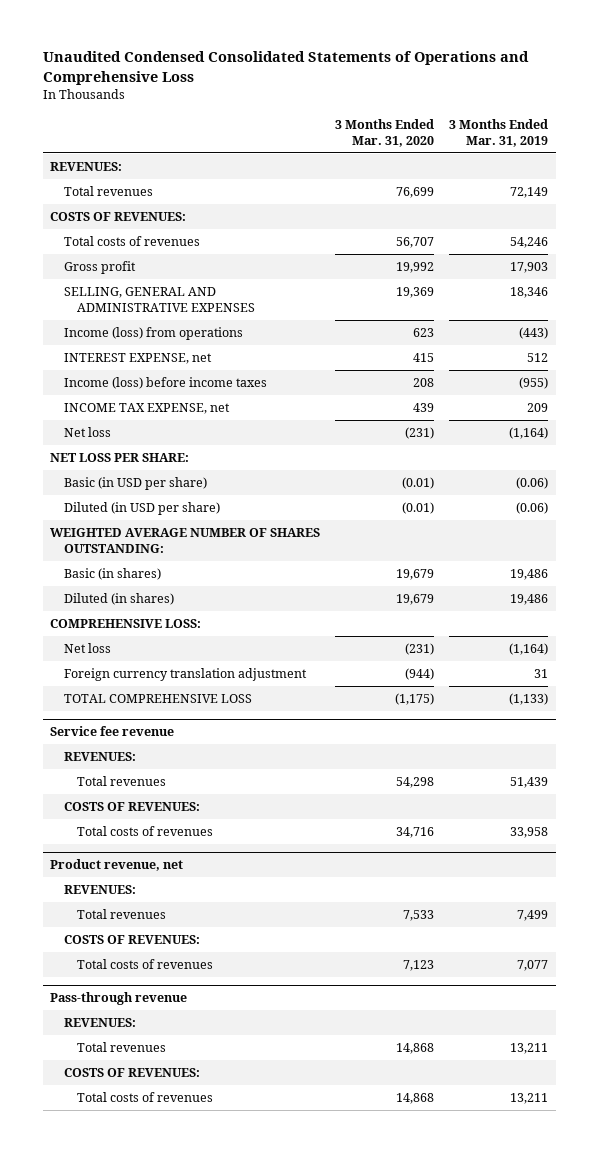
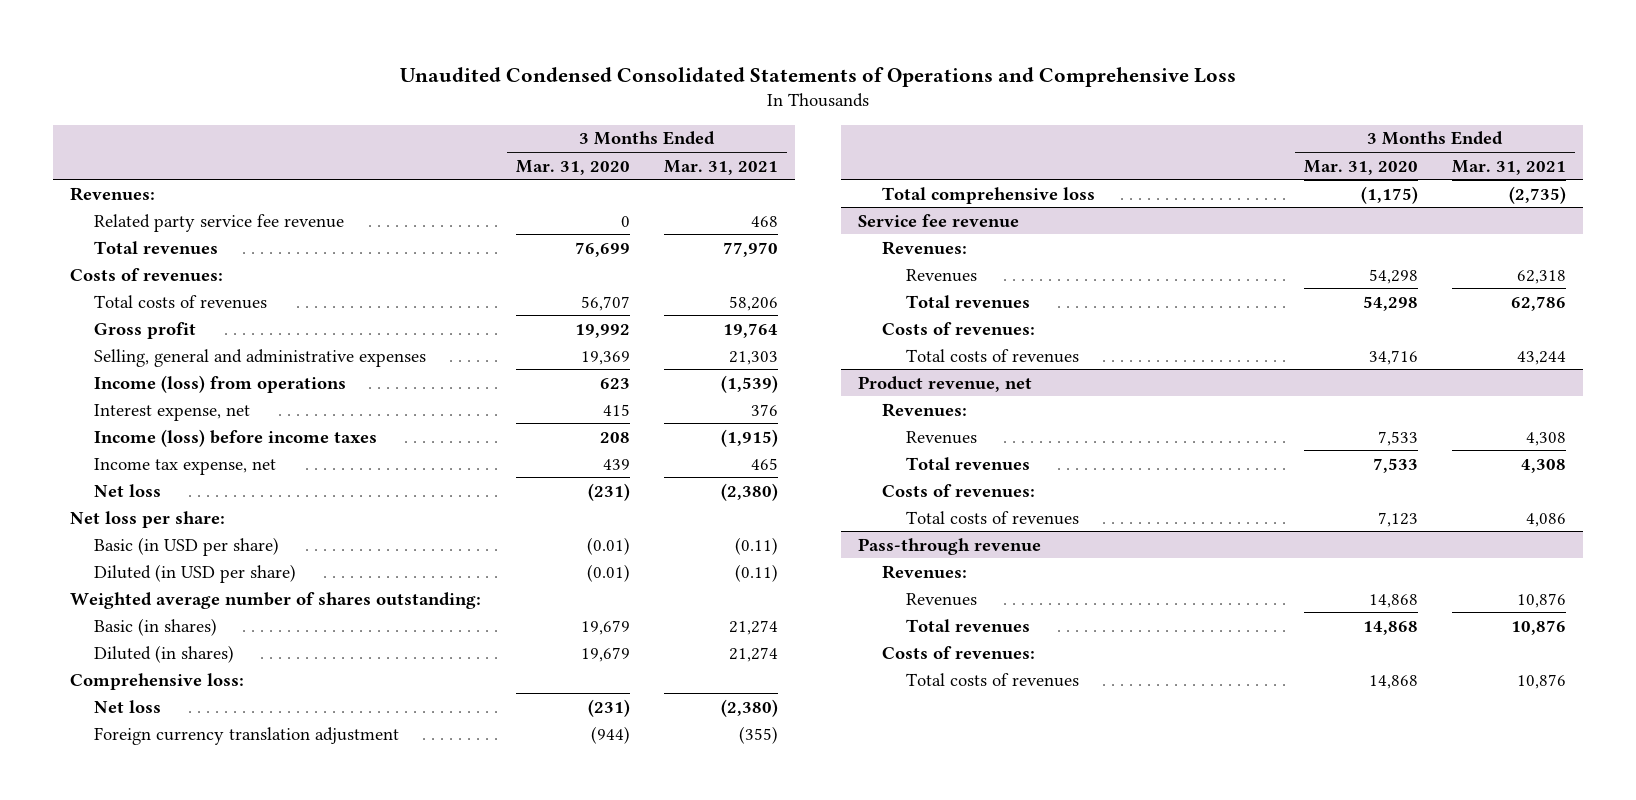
[449,118,549,148] 3 Months Ended Mar. 31, 2019 -> none
none -> [663,159,778,175] Mar. 31, 2021
[50,161,123,171] REVENUES: -> [70,186,156,201] Revenues:
none -> [94,213,345,232] Related party service fee revenue
[50,211,187,221] COSTS OF REVENUES: -> [70,267,224,282] Costs of revenues:
[63,286,256,313] SELLING, GENERAL AND ADMINISTRATIVE EXPENSES -> [94,348,427,367] Selling, general and administrative expenses
[63,352,212,364] INTEREST EXPENSE, net -> [94,403,251,421] Interest expense, net
[63,402,230,414] INCOME TAX EXPENSE, net -> [94,457,277,475] Income tax expense, net
[50,452,190,462] NET LOSS PER SHARE: -> [70,510,226,528] Net loss per share:
[50,527,321,554] WEIGHTED AVERAGE NUMBER OF SHARES OUTSTANDING: -> [70,591,482,609] Weighted average number of shares outstanding:
[50,618,202,628] COMPREHENSIVE LOSS: -> [70,672,245,690] Comprehensive loss:
[63,693,252,703] TOTAL COMPREHENSIVE LOSS -> [882,186,1096,204] Total comprehensive loss
[63,751,136,761] REVENUES: -> [882,240,968,255] Revenues:
none -> [906,268,978,282] Revenues
[63,801,200,811] COSTS OF REVENUES: -> [882,321,1036,336] Costs of revenues:
[63,884,136,894] REVENUES: -> [882,402,968,417] Revenues:
none -> [906,430,978,444] Revenues
[63,934,200,944] COSTS OF REVENUES: -> [882,483,1036,498] Costs of revenues:
[63,1017,136,1027] REVENUES: -> [882,564,968,579] Revenues:
none -> [906,592,978,606] Revenues
[63,1067,200,1077] COSTS OF REVENUES: -> [882,645,1036,660] Costs of revenues:

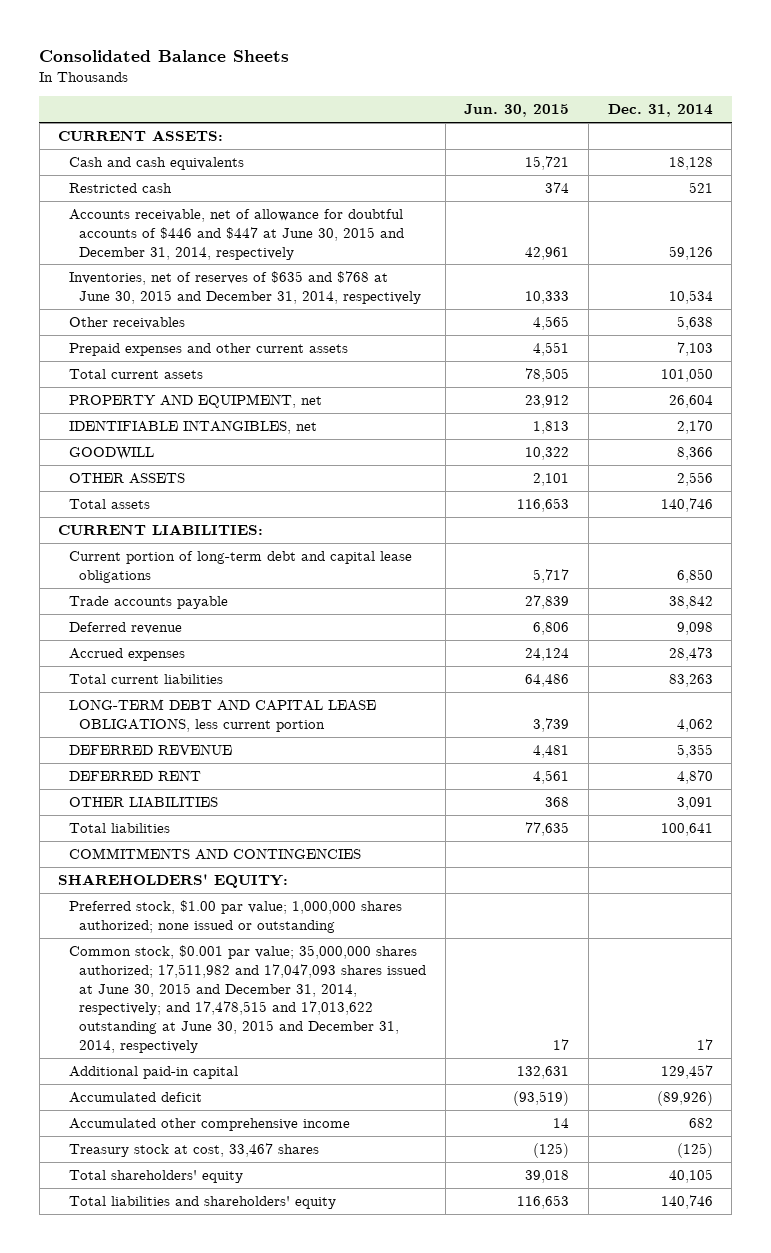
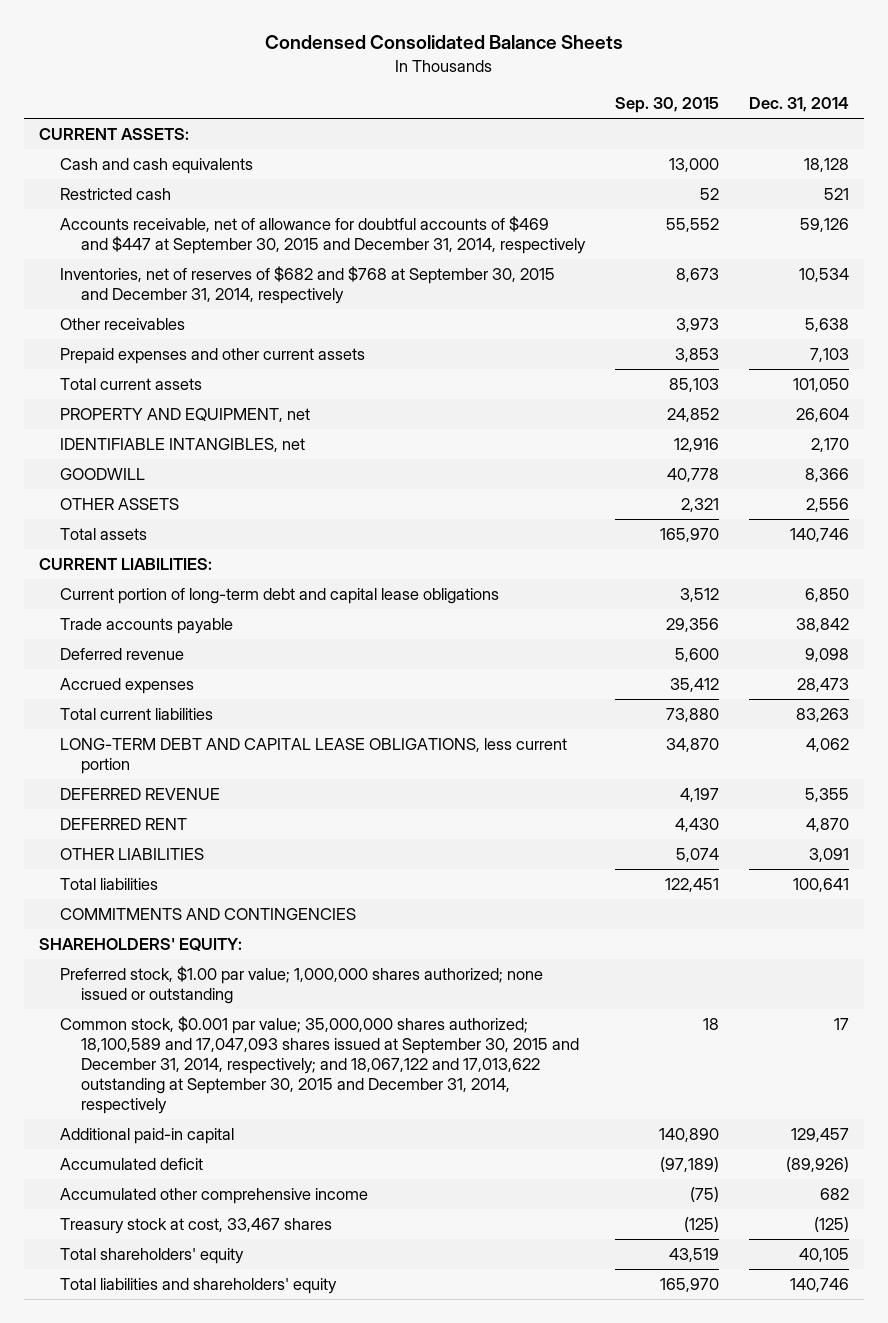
[39,49,290,62] Consolidated Balance Sheets -> [264,35,623,50] Condensed Consolidated Balance Sheets
[464,104,570,118] Jun. 30, 2015 -> none
none -> [614,97,719,114] Sep. 30, 2015
[68,209,404,260] Accounts receivable, net of allowance for doubtful accounts of $446 and $447 at June 30, 2015 and December 31, 2014, respectively -> [59,216,586,255] Accounts receivable, net of allowance for doubtful accounts of $469 and $447 at September 30, 2015 and December 31, 2014, respectively
[68,271,421,304] Inventories, net of reserves of $635 and $768 at June 30, 2015 and December 31, 2014, respectively -> [59,266,555,305] Inventories, net of reserves of $682 and $768 at September 30, 2015 and December 31, 2014, respectively
[68,945,426,1053] Common stock, $0.001 par value; 35,000,000 shares authorized; 17,511,982 and 17,047,093 shares issued at June 30, 2015 and December 31, 2014, respectively; and 17,478,515 and 17,013,622 outstanding at June 30, 2015 and December 31, 2014, respectively -> [59,1016,579,1115] Common stock, $0.001 par value; 35,000,000 shares authorized; 18,100,589 and 17,047,093 shares issued at September 30, 2015 and December 31, 2014, respectively; and 18,067,122 and 17,013,622 outstanding at September 30, 2015 and December 31, 2014, respectively

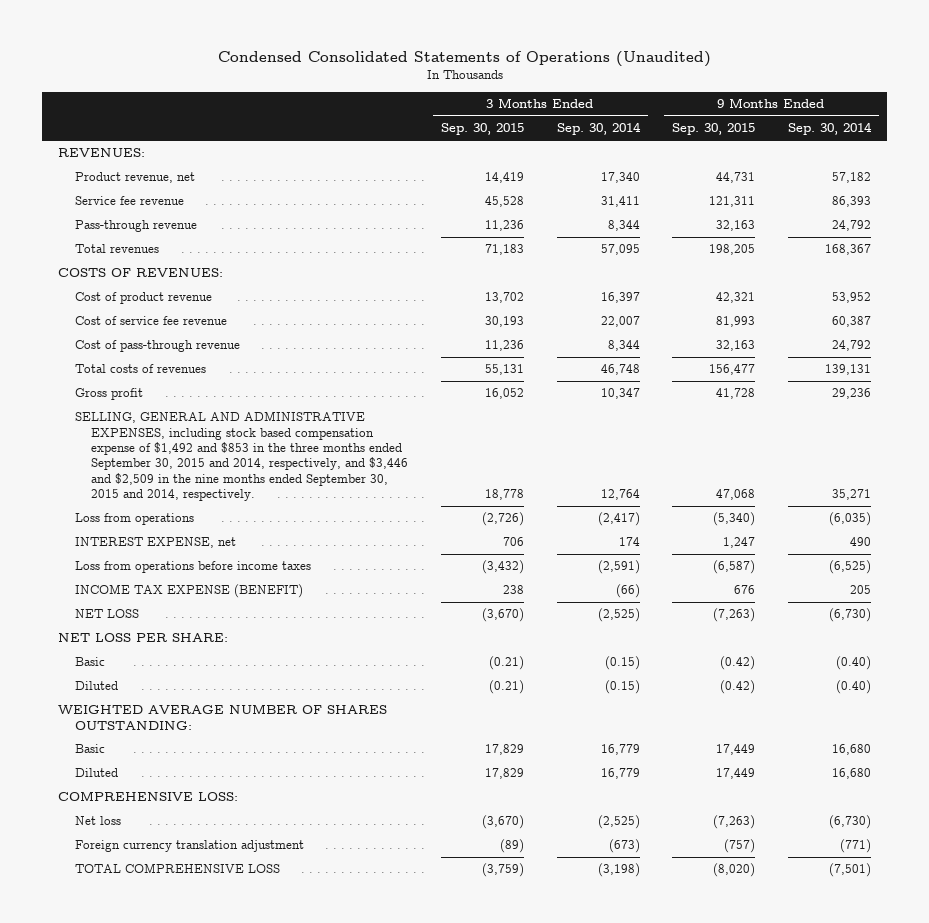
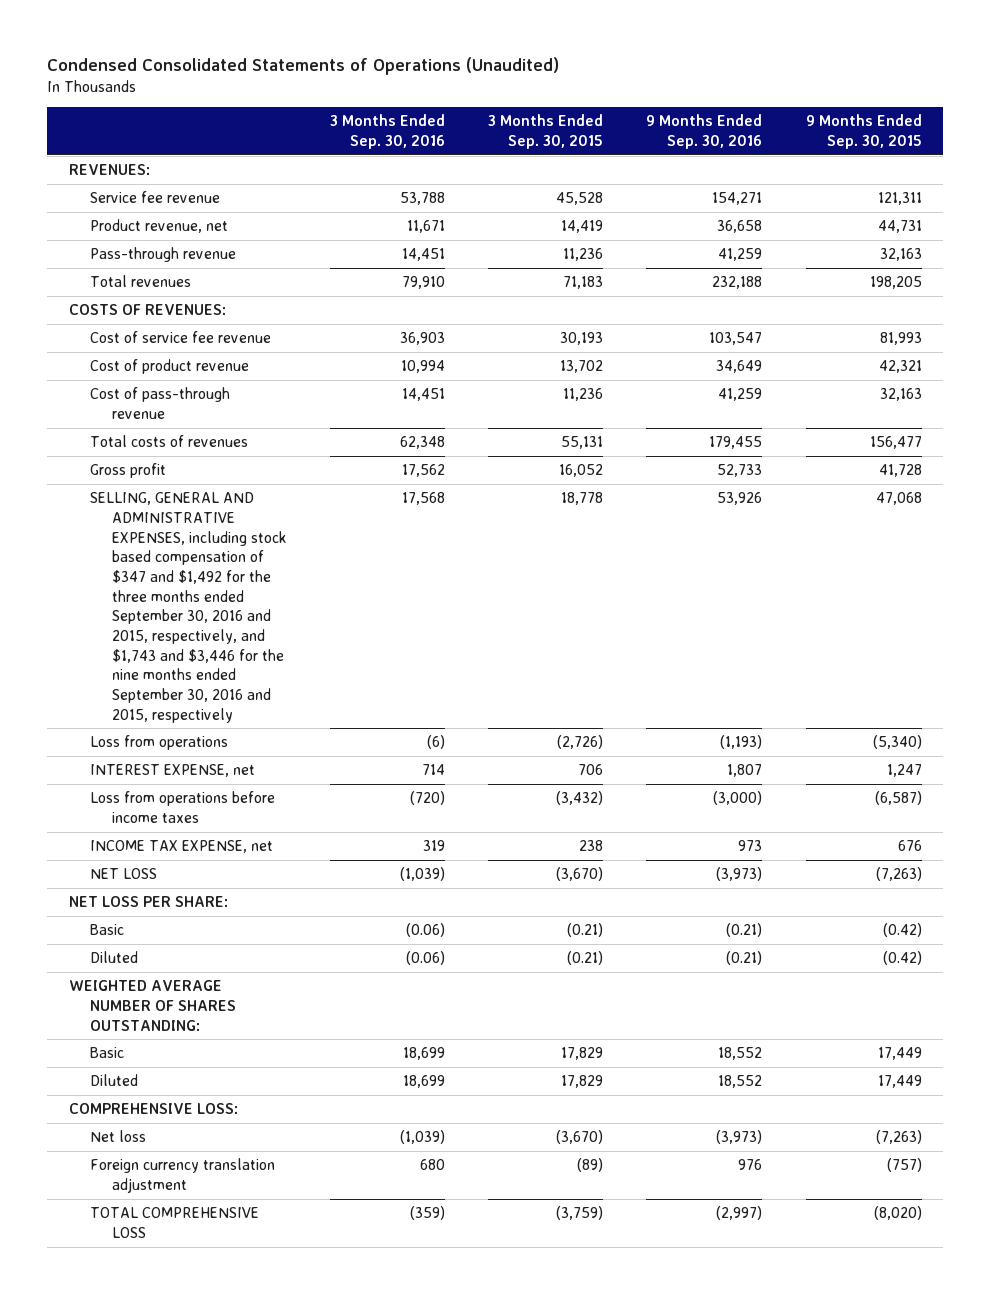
[556,122,641,136] Sep. 30, 2014 -> none
[787,122,872,136] Sep. 30, 2014 -> none
none -> [330,114,446,150] 3 Months Ended Sep. 30, 2016
none -> [646,114,763,150] 9 Months Ended Sep. 30, 2016
[74,172,195,184] Product revenue, net -> [90,219,229,234] Product revenue, net
[74,292,212,305] Cost of product revenue -> [90,359,250,375] Cost of product revenue
[74,411,409,501] SELLING, GENERAL AND ADMINISTRATIVE EXPENSES, including stock based compensation expense of $1,492 and $853 in the three months ended September 30, 2015 and 2014, respectively, and $3,446 and $2,509 in the nine months ended September 30, 2015 and 2014, respectively. -> [90,492,288,723] SELLING, GENERAL AND ADMINISTRATIVE EXPENSES, including stock based compensation of $347 and $1,492 for the three months ended September 30, 2016 and 2015, respectively, and $1,743 and $3,446 for the nine months ended September 30, 2016 and 2015, respectively
[74,584,303,599] INCOME TAX EXPENSE (BENEFIT) -> [90,840,274,854] INCOME TAX EXPENSE, net

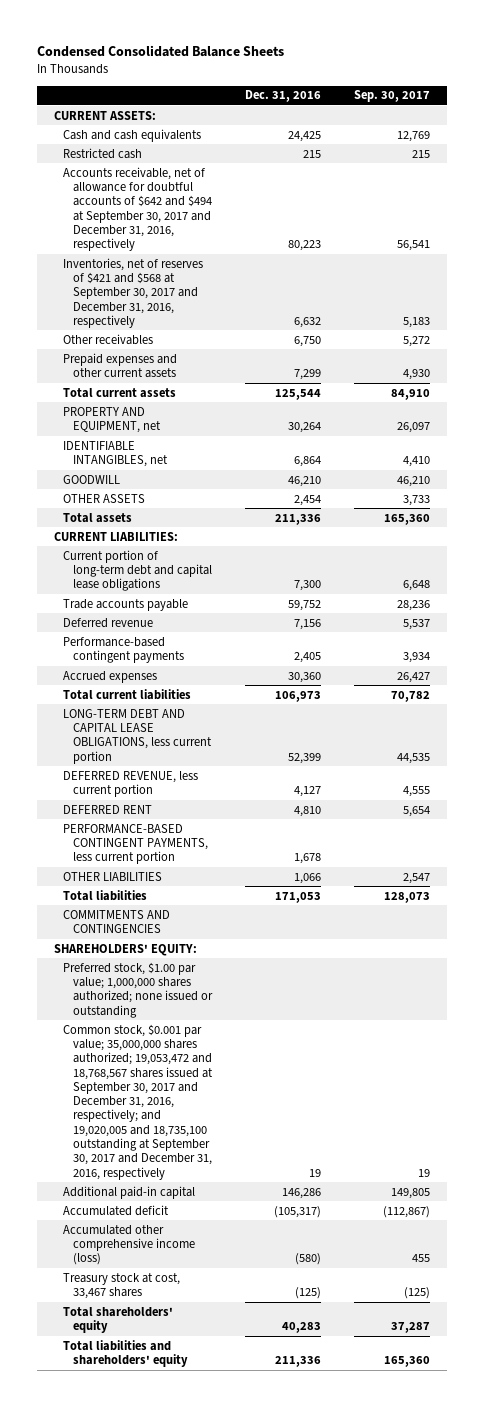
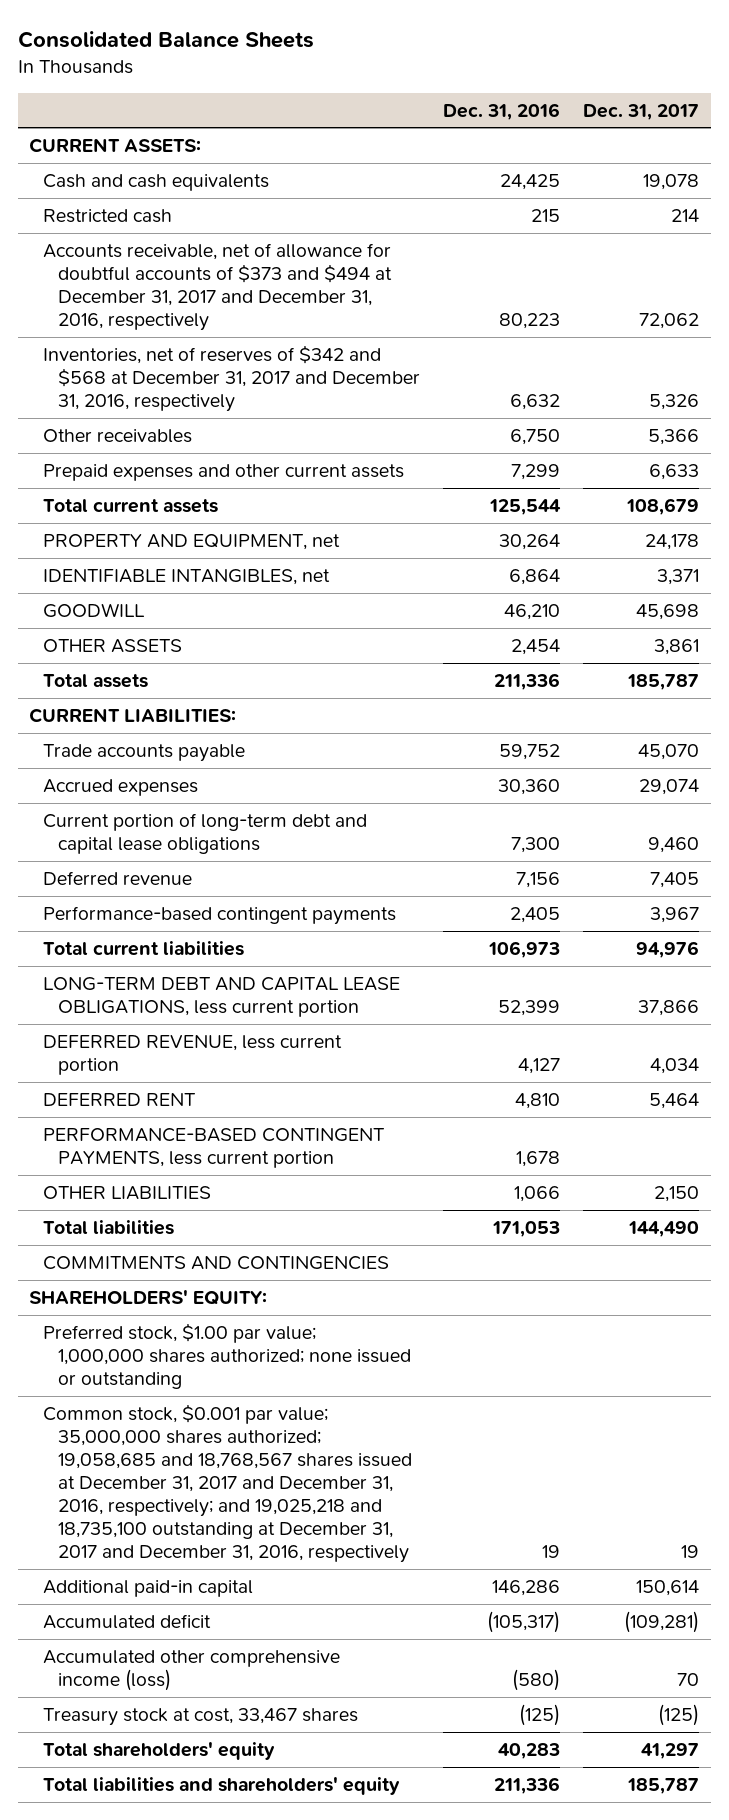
[37,45,285,58] Condensed Consolidated Balance Sheets -> [17,31,314,49] Consolidated Balance Sheets
[354,90,431,103] Sep. 30, 2017 -> none
none -> [583,103,700,120] Dec. 31, 2017
[63,166,212,252] Accounts receivable, net of allowance for doubtful accounts of $642 and $494 at September 30, 2017 and December 31, 2016, respectively -> [43,242,392,332] Accounts receivable, net of allowance for doubtful accounts of $373 and $494 at December 31, 2017 and December 31, 2016, respectively
[63,257,204,328] Inventories, net of reserves of $421 and $568 at September 30, 2017 and December 31, 2016, respectively -> [43,344,420,413] Inventories, net of reserves of $342 and $568 at December 31, 2017 and December 31, 2016, respectively
[63,670,158,683] Accrued expenses -> [43,778,199,796] Accrued expenses
[63,549,212,592] Current portion of long-term debt and capital lease obligations -> [43,812,368,854] Current portion of long-term debt and capital lease obligations
[63,1023,213,1180] Common stock, $0.001 par value; 35,000,000 shares authorized; 19,053,472 and 18,768,567 shares issued at September 30, 2017 and December 31, 2016, respectively; and 19,020,005 and 18,735,100 outstanding at September 30, 2017 and December 31, 2016, respectively -> [43,1403,412,1564] Common stock, $0.001 par value; 35,000,000 shares authorized; 19,058,685 and 18,768,567 shares issued at December 31, 2017 and December 31, 2016, respectively; and 19,025,218 and 18,735,100 outstanding at December 31, 2017 and December 31, 2016, respectively

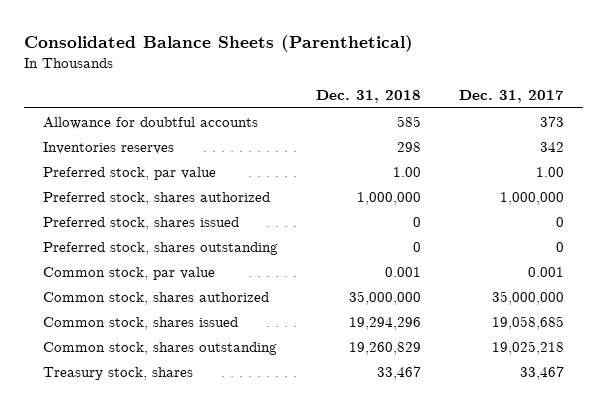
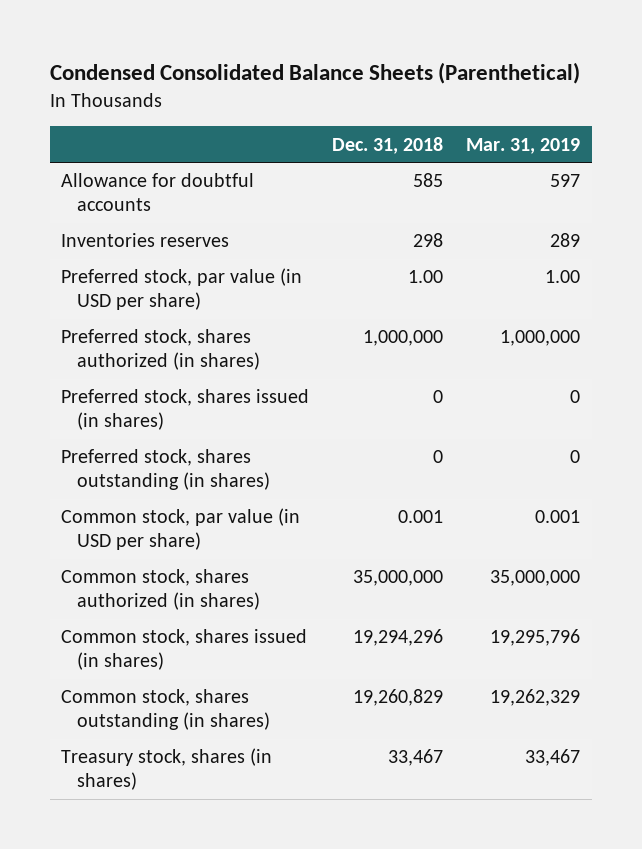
[24,34,414,52] Consolidated Balance Sheets (Parenthetical) -> [49,62,580,85] Condensed Consolidated Balance Sheets (Parenthetical)
[459,90,565,104] Dec. 31, 2017 -> none
none -> [466,137,581,154] Mar. 31, 2019
[43,166,217,180] Preferred stock, par value -> [61,268,303,311] Preferred stock, par value (in USD per share)
[43,191,271,205] Preferred stock, shares authorized -> [61,329,260,371] Preferred stock, shares authorized (in shares)
[43,216,240,230] Preferred stock, shares issued -> [61,389,310,431] Preferred stock, shares issued (in shares)
[43,241,279,255] Preferred stock, shares outstanding -> [61,449,270,491] Preferred stock, shares outstanding (in shares)
[43,266,216,280] Common stock, par value -> [61,508,301,551] Common stock, par value (in USD per share)
[43,291,270,305] Common stock, shares authorized -> [61,569,260,611] Common stock, shares authorized (in shares)
[43,316,239,330] Common stock, shares issued -> [61,629,308,671] Common stock, shares issued (in shares)
[43,341,278,355] Common stock, shares outstanding -> [61,689,270,731] Common stock, shares outstanding (in shares)
[43,366,194,380] Treasury stock, shares -> [61,748,273,791] Treasury stock, shares (in shares)

